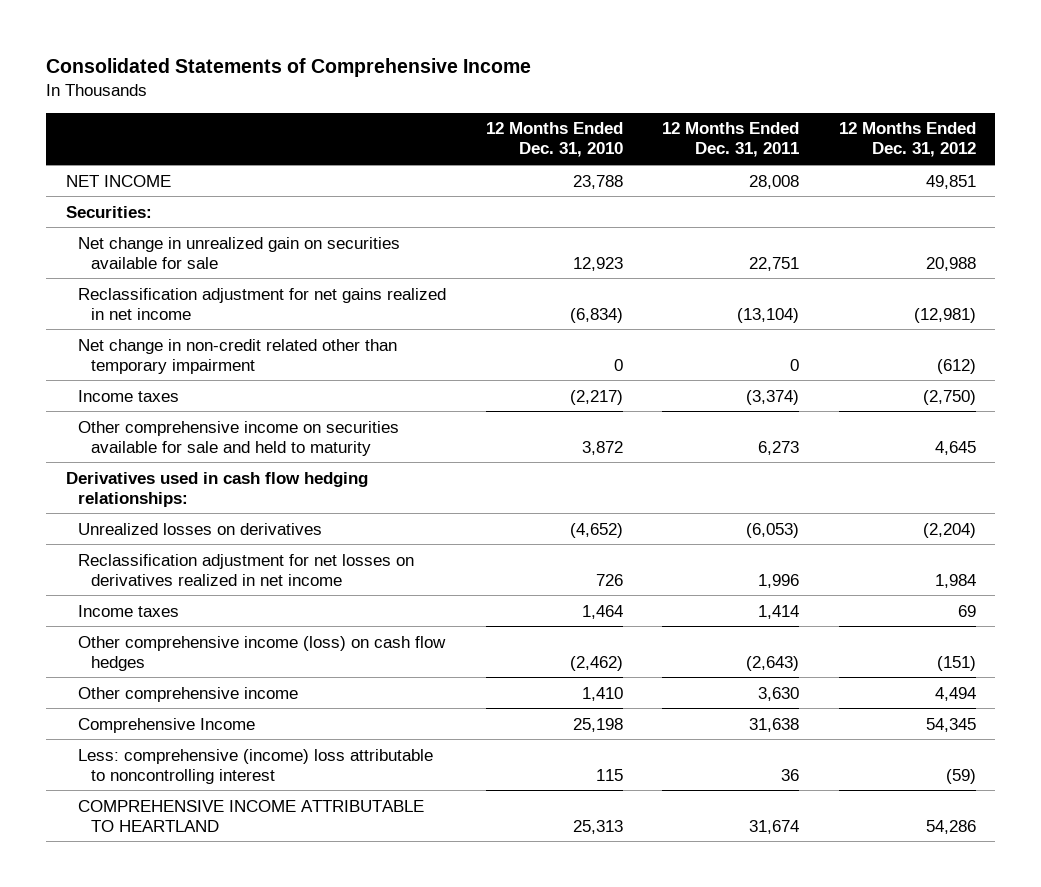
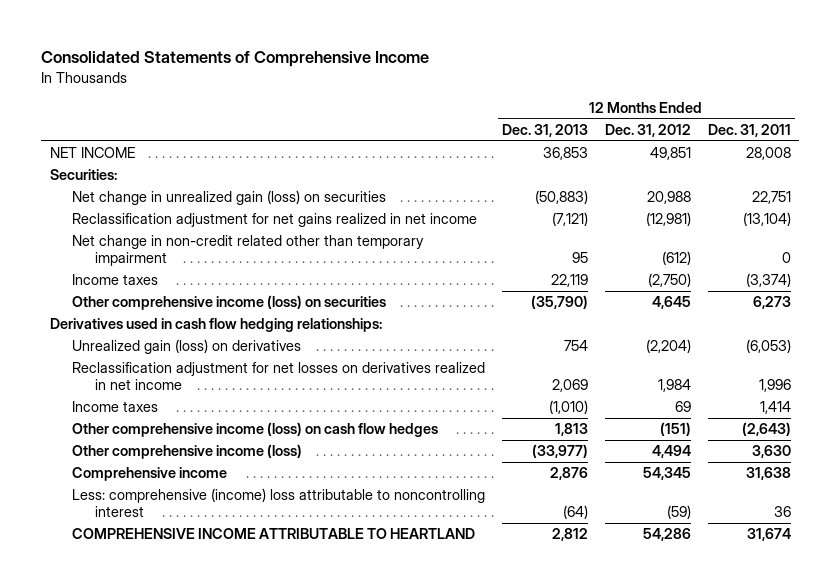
[485,122,623,158] 12 Months Ended Dec. 31, 2010 -> none
none -> [502,124,589,138] Dec. 31, 2013
[78,236,401,269] Net change in unrealized gain on securities available for sale -> [72,190,387,206] Net change in unrealized gain (loss) on securities
[78,420,400,456] Other comprehensive income on securities available for sale and held to maturity -> [72,295,387,311] Other comprehensive income (loss) on securities
[78,522,323,535] Unrealized losses on derivatives -> [72,339,302,355] Unrealized gain (loss) on derivatives
[78,686,299,702] Other comprehensive income -> [72,444,303,460] Other comprehensive income (loss)
[78,717,256,733] Comprehensive Income -> [72,467,228,482] Comprehensive income

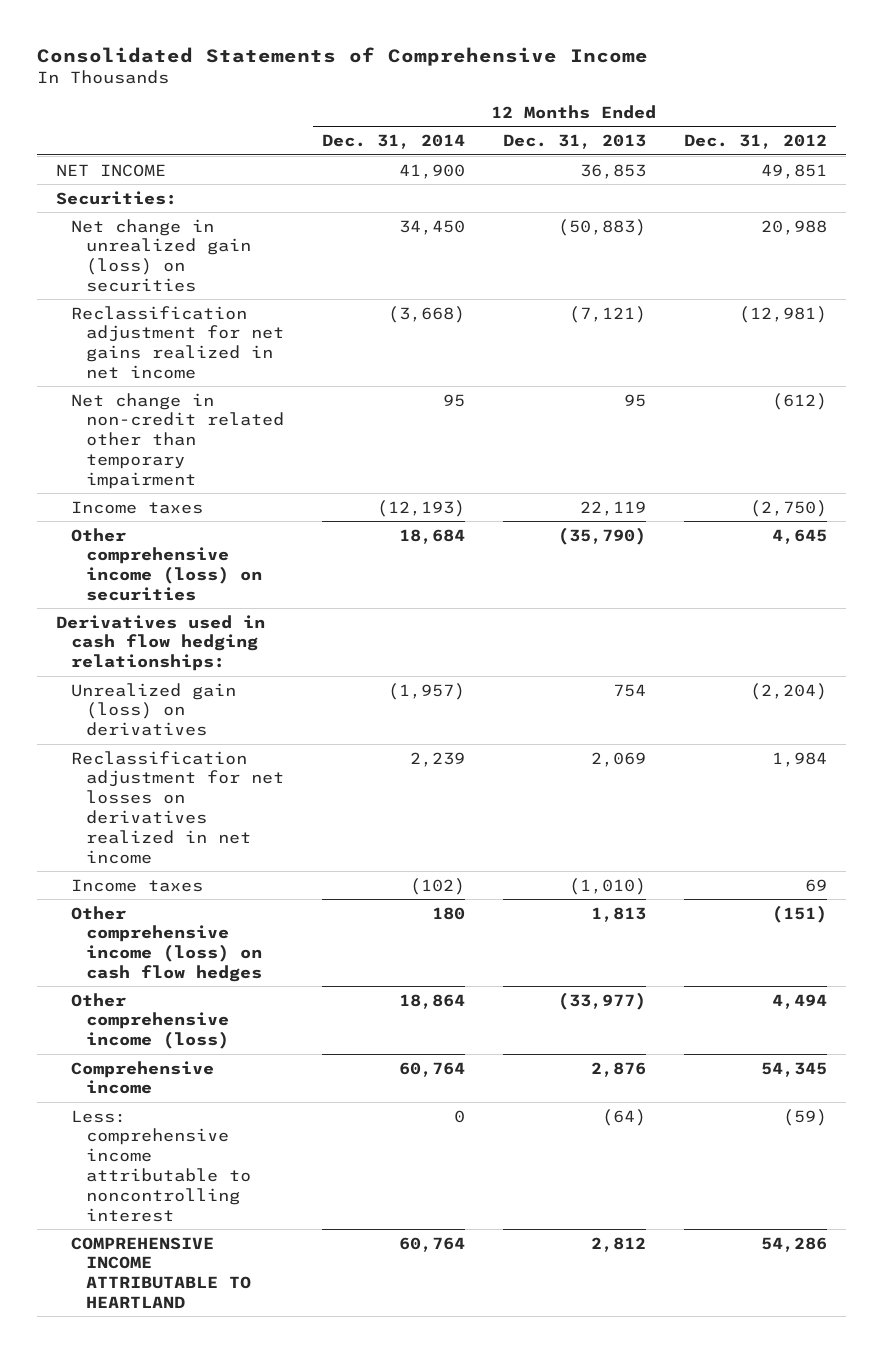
[707,124,791,138] Dec. 31, 2011 -> none
none -> [321,134,465,150] Dec. 31, 2014
[72,488,486,517] Less: comprehensive (income) loss attributable to noncontrolling interest -> [71,1109,252,1222] Less: comprehensive income attributable to noncontrolling interest

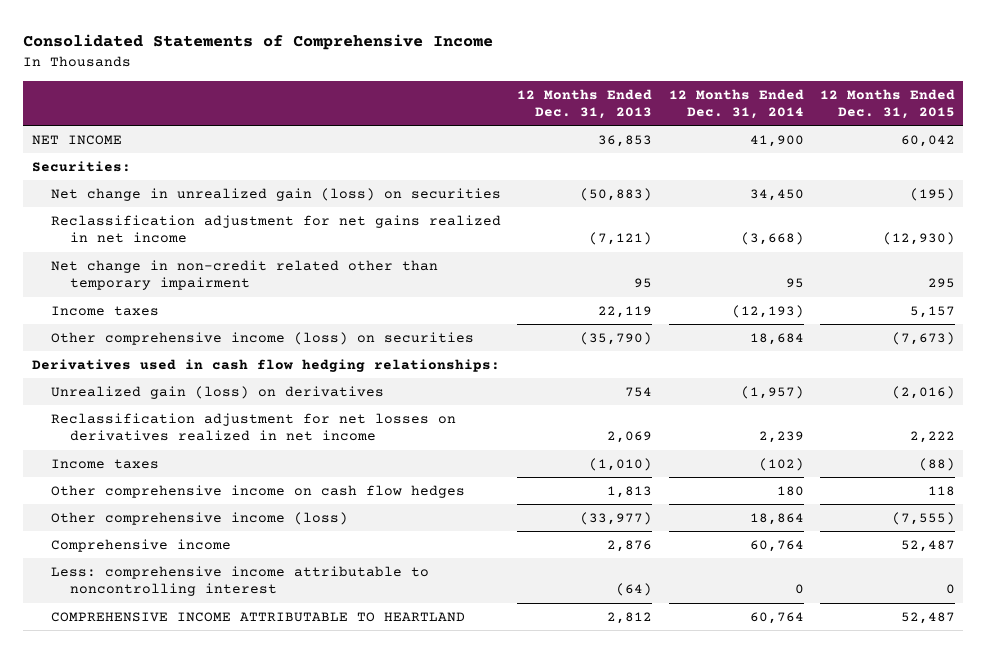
[683,134,827,150] Dec. 31, 2012 -> none
none -> [820,88,956,119] 12 Months Ended Dec. 31, 2015
[71,905,263,983] Other comprehensive income (loss) on cash flow hedges -> [51,484,466,498] Other comprehensive income on cash flow hedges

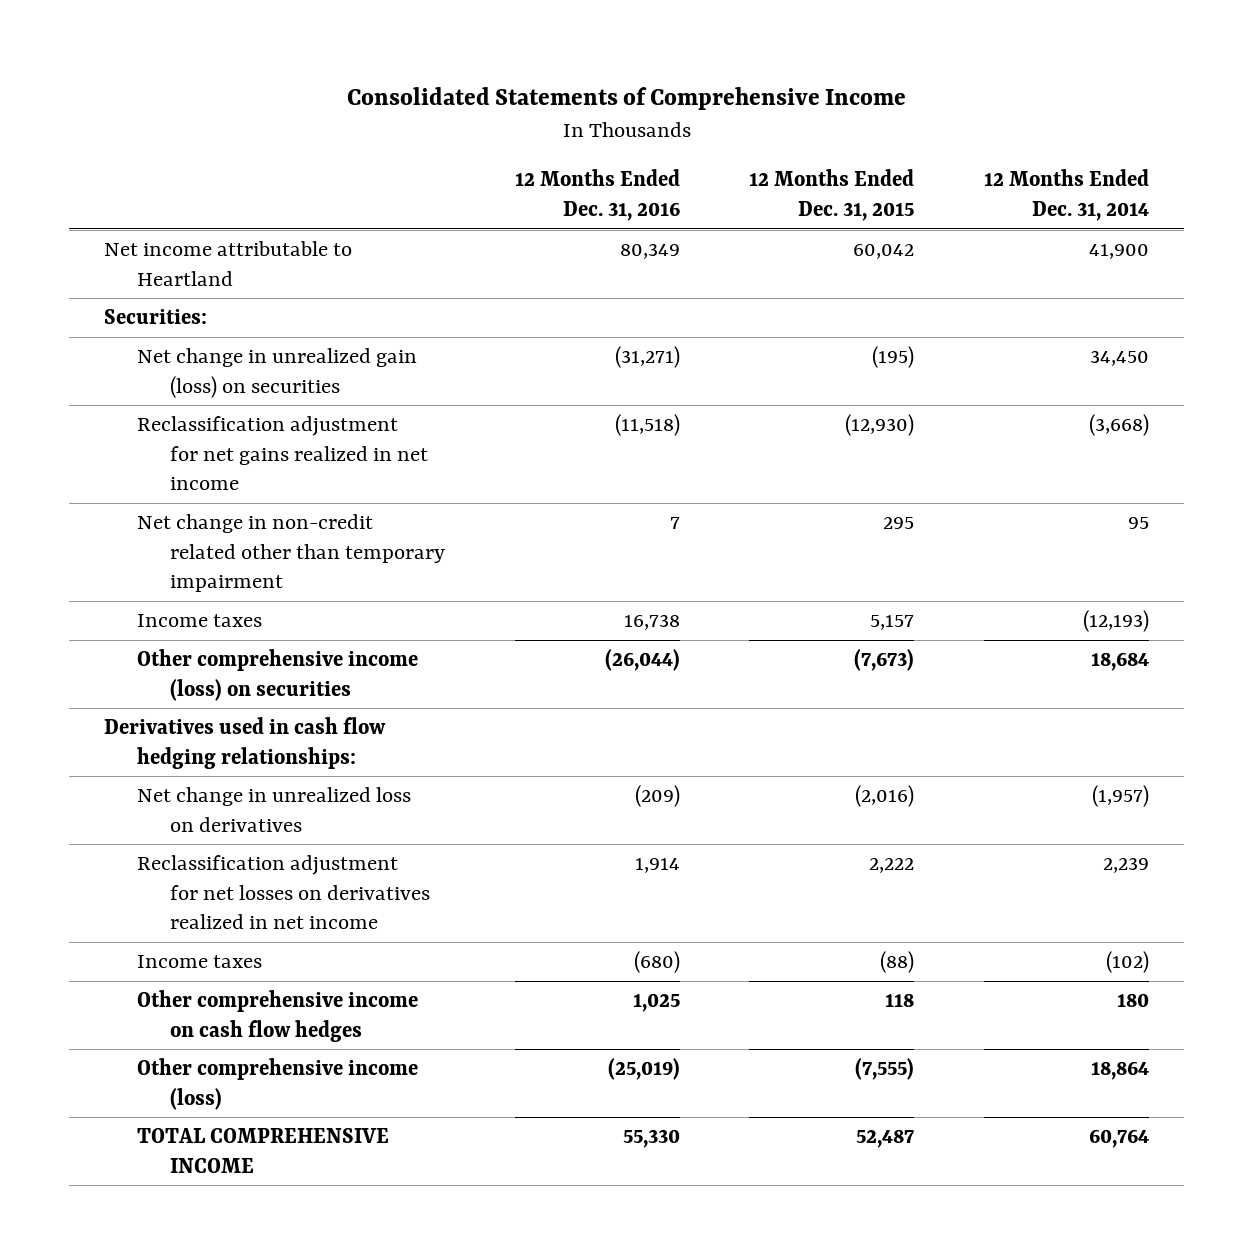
[517,88,653,119] 12 Months Ended Dec. 31, 2013 -> none
none -> [514,169,680,221] 12 Months Ended Dec. 31, 2016
[31,134,122,145] NET INCOME -> [103,241,352,286] Net income attributable to Heartland
[51,385,385,399] Unrealized gain (loss) on derivatives -> [136,787,411,832] Net change in unrealized loss on derivatives
[51,538,232,552] Comprehensive income -> none
[51,565,430,597] Less: comprehensive income attributable to noncontrolling interest -> none
[51,611,466,622] COMPREHENSIVE INCOME ATTRIBUTABLE TO HEARTLAND -> [136,1128,389,1173] TOTAL COMPREHENSIVE INCOME

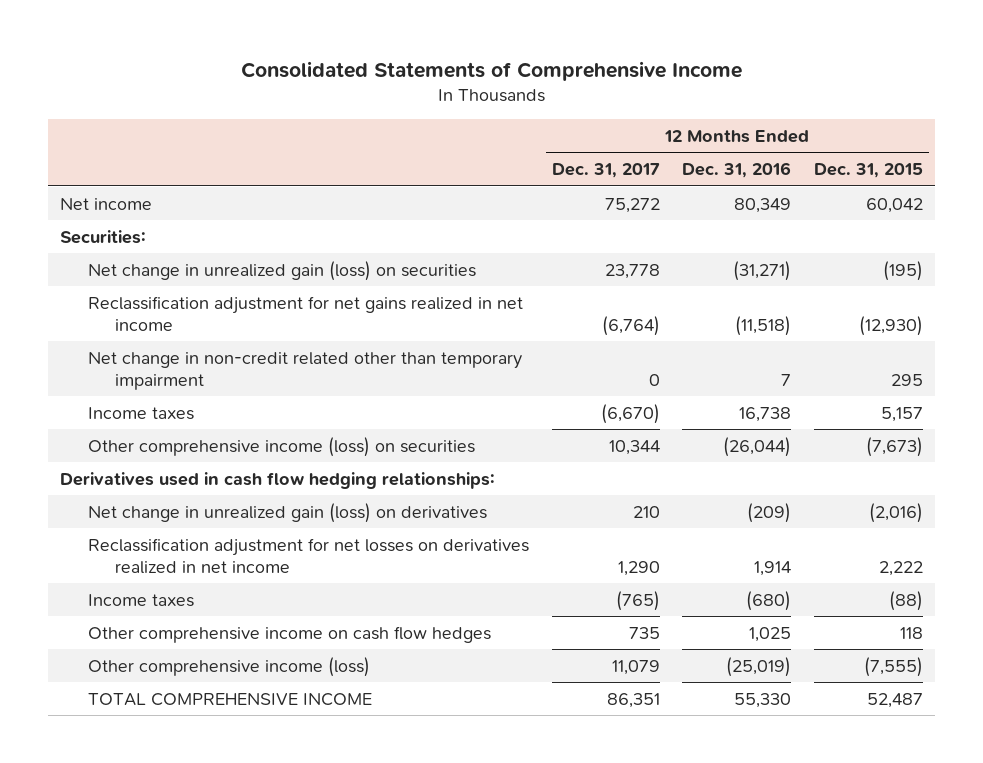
[984,169,1150,221] 12 Months Ended Dec. 31, 2014 -> none
none -> [551,163,660,179] Dec. 31, 2017
[103,241,352,286] Net income attributable to Heartland -> [59,197,152,210] Net income
[136,787,411,832] Net change in unrealized loss on derivatives -> [87,502,487,523] Net change in unrealized gain (loss) on derivatives

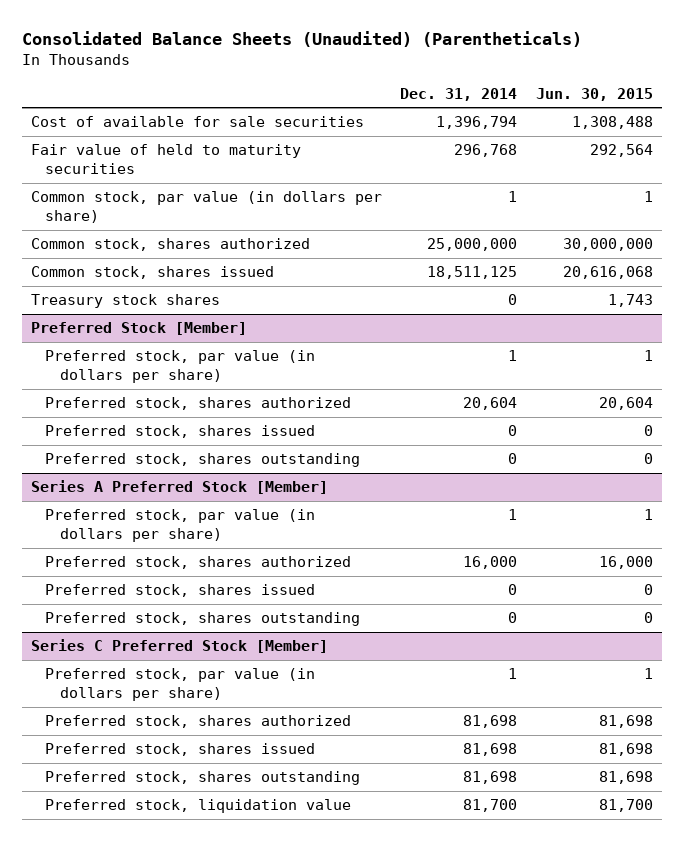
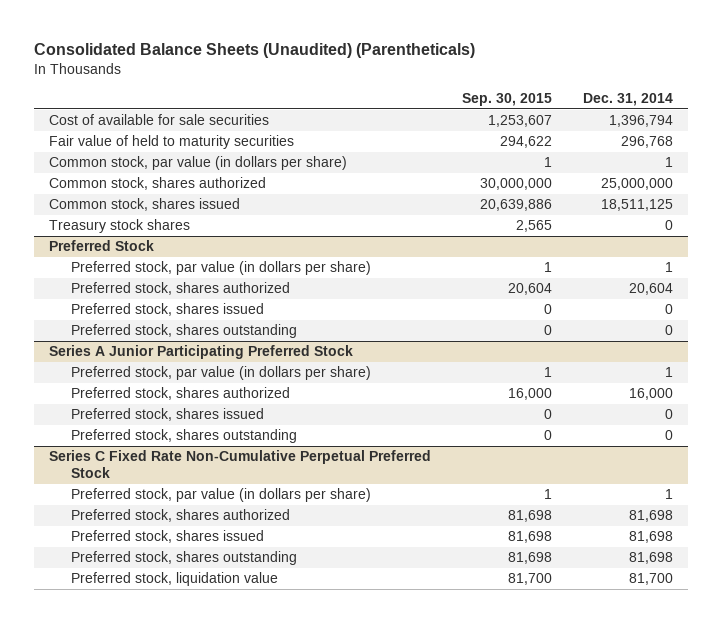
[535,88,653,102] Jun. 30, 2015 -> none
none -> [462,92,553,106] Sep. 30, 2015
[30,322,247,336] Preferred Stock [Member] -> [49,240,155,252] Preferred Stock
[30,480,328,495] Series A Preferred Stock [Member] -> [49,345,354,360] Series A Junior Participating Preferred Stock
[30,639,328,654] Series C Preferred Stock [Member] -> [49,450,432,479] Series C Fixed Rate Non-Cumulative Perpetual Preferred Stock

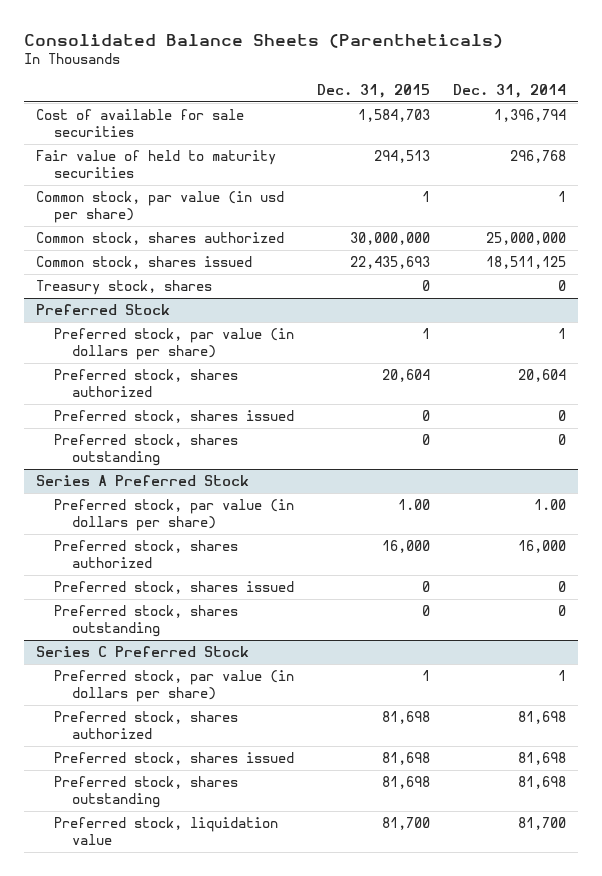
[33,43,475,59] Consolidated Balance Sheets (Unaudited) (Parentheticals) -> [24,33,504,48] Consolidated Balance Sheets (Parentheticals)
[462,92,553,106] Sep. 30, 2015 -> none
none -> [317,84,431,99] Dec. 31, 2015
[49,156,348,171] Common stock, par value (in dollars per share) -> [36,191,285,224] Common stock, par value (in usd per share)
[49,219,191,234] Treasury stock shares -> [36,280,213,296] Treasury stock, shares
[49,345,354,360] Series A Junior Participating Preferred Stock -> [36,475,250,487] Series A Preferred Stock
[664,367,673,378] 1 -> [534,499,567,511] 1.00
[49,450,432,479] Series C Fixed Rate Non-Cumulative Perpetual Preferred Stock -> [36,646,250,658] Series C Preferred Stock

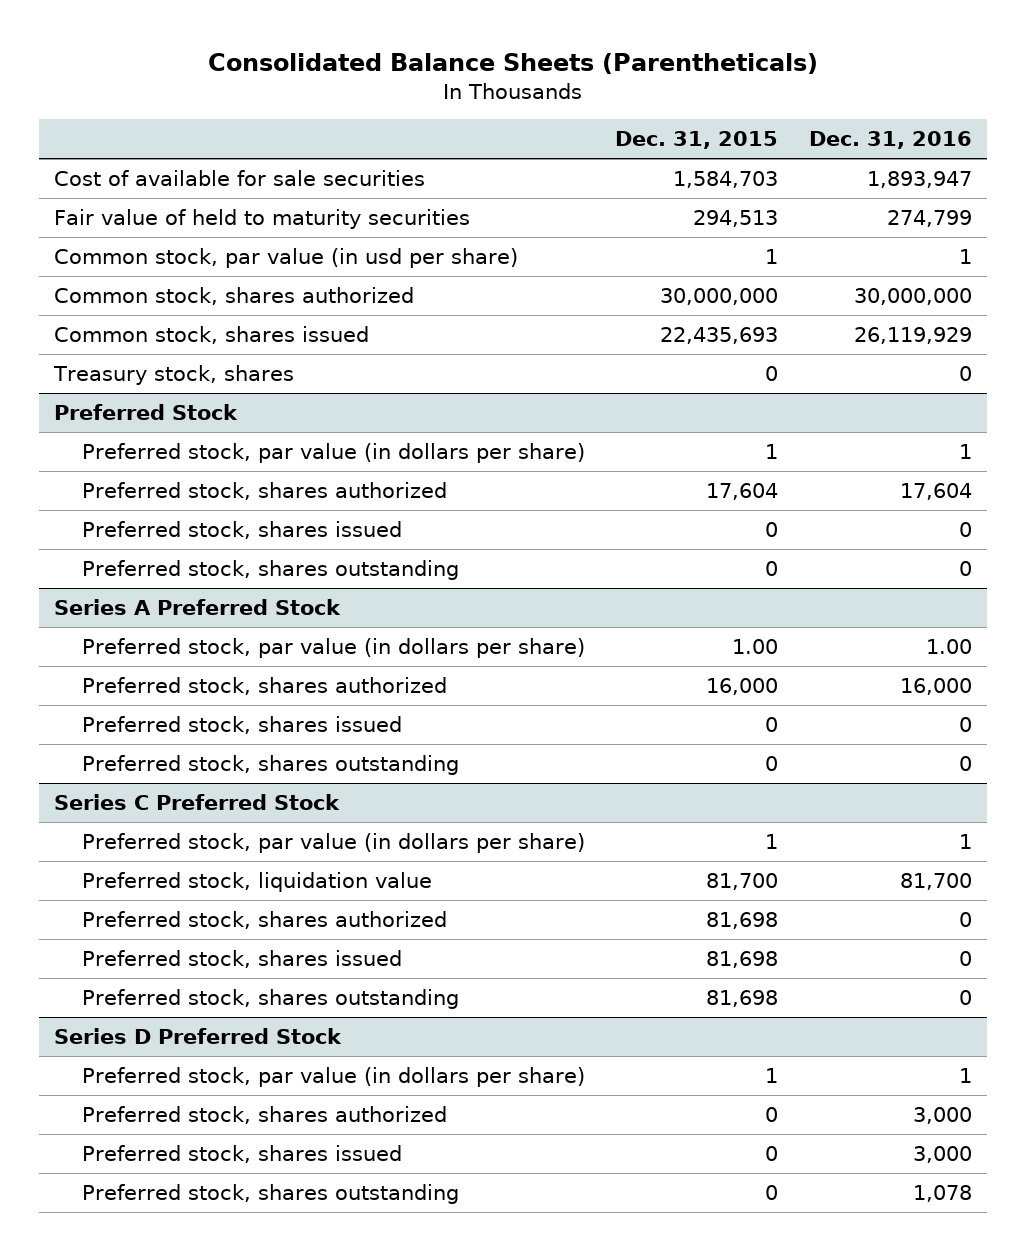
[453,84,567,99] Dec. 31, 2014 -> none
none -> [808,131,972,150] Dec. 31, 2016
[382,369,431,383] 20,604 -> [706,483,779,501] 17,604
[53,817,278,846] Preferred stock, liquidation value -> [81,872,432,893] Preferred stock, liquidation value
none -> [54,1028,343,1045] Series D Preferred Stock
none -> [81,1067,585,1088] Preferred stock, par value (in dollars per share)
none -> [81,1106,447,1125] Preferred stock, shares authorized
none -> [81,1145,402,1164] Preferred stock, shares issued
none -> [81,1184,459,1205] Preferred stock, shares outstanding

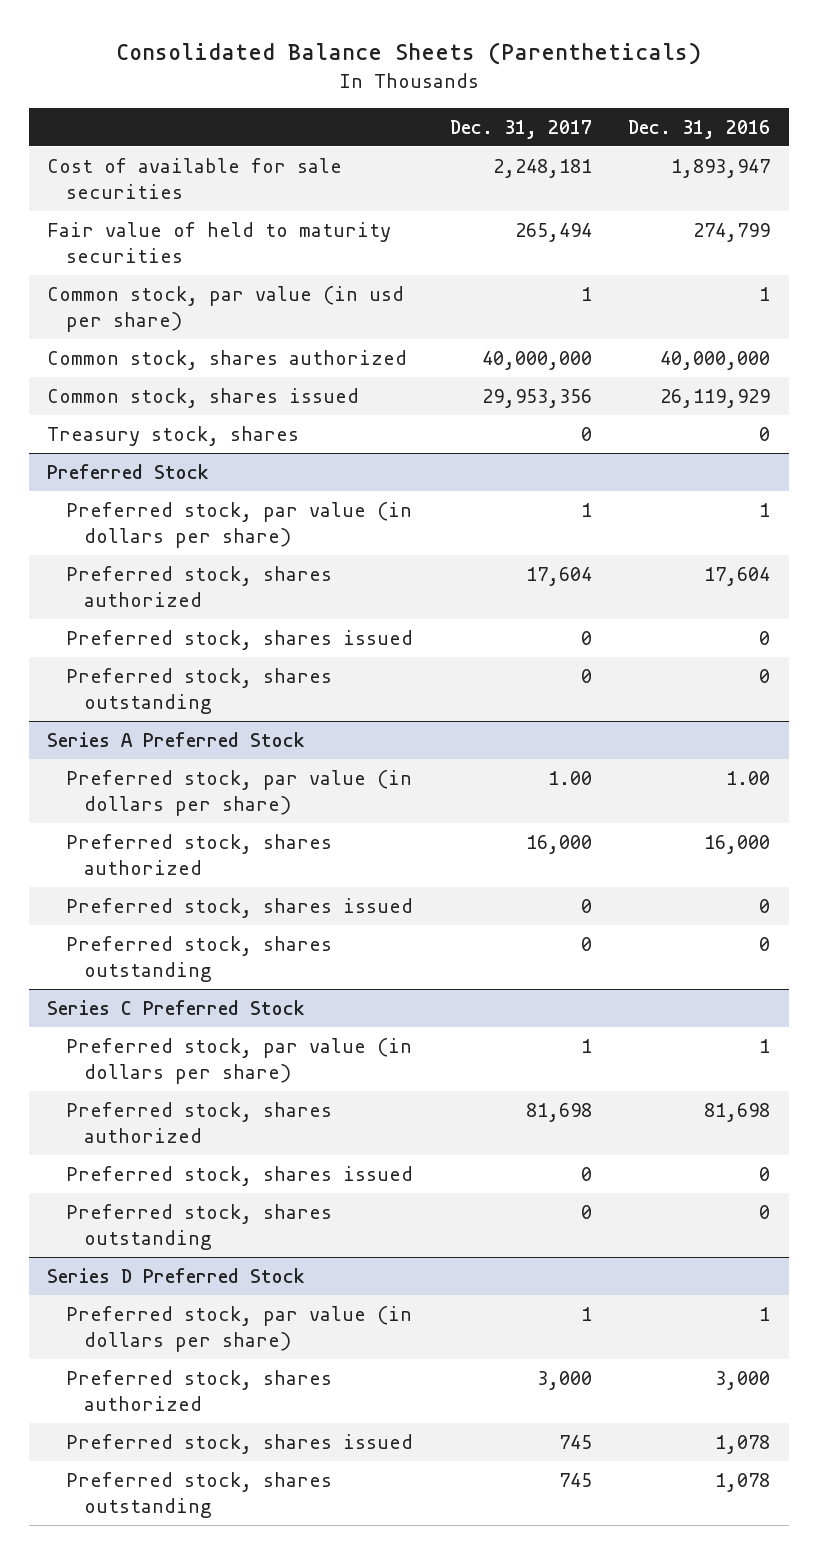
[615,131,779,150] Dec. 31, 2015 -> none
none -> [449,119,592,139] Dec. 31, 2017
[853,288,972,306] 30,000,000 -> [660,350,771,370] 40,000,000
[81,872,432,893] Preferred stock, liquidation value -> none
[958,912,972,928] 0 -> [704,1102,771,1122] 81,698
[912,1146,972,1164] 3,000 -> [715,1434,771,1454] 1,078

